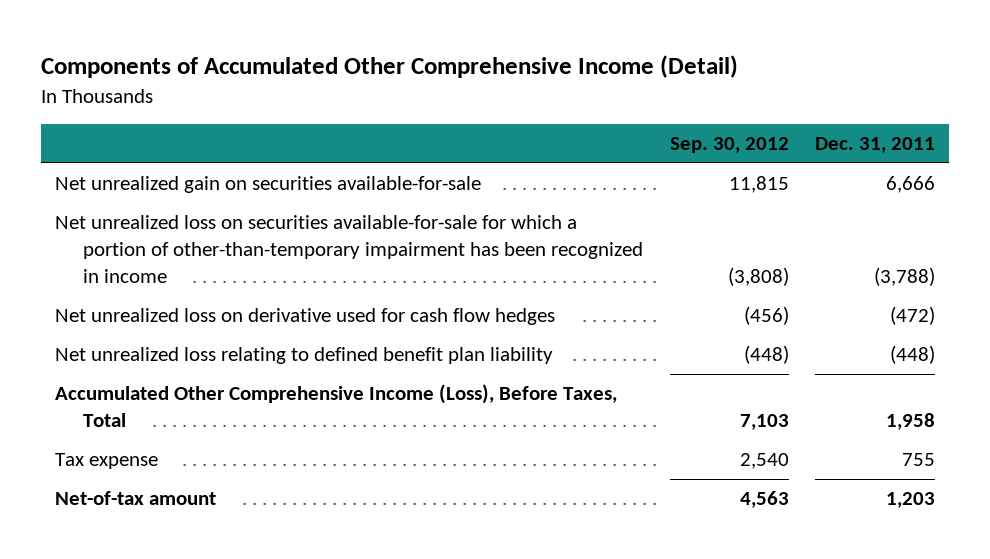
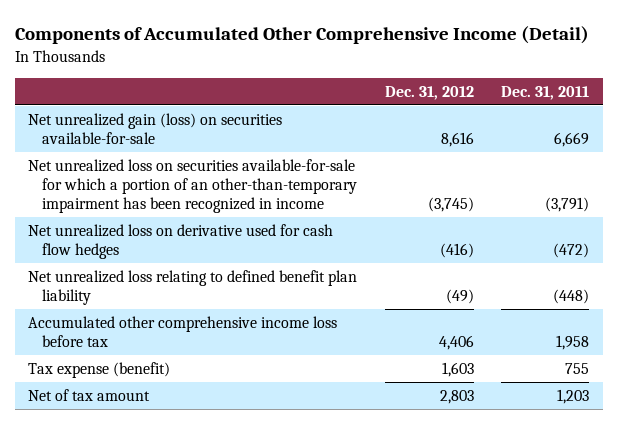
[669,137,789,154] Sep. 30, 2012 -> none
none -> [384,85,474,100] Dec. 31, 2012
[54,176,481,194] Net unrealized gain on securities available-for-sale -> [28,112,283,145] Net unrealized gain (loss) on securities available-for-sale
[886,176,936,194] 6,666 -> [554,132,590,148] 6,669
[54,215,644,284] Net unrealized loss on securities available-for-sale for which a portion of other-than-temporary impairment has been recognized in income -> [28,158,358,214] Net unrealized loss on securities available-for-sale for which a portion of an other-than-temporary impairment has been recognized in income
[874,267,936,287] (3,788) -> [545,197,590,213] (3,791)
[54,384,617,428] Accumulated Other Comprehensive Income (Loss), Before Taxes, Total -> [28,315,338,348] Accumulated other comprehensive income loss before tax
[54,453,158,470] Tax expense -> [28,361,171,378] Tax expense (benefit)
[54,491,216,506] Net-of-tax amount -> [28,388,151,401] Net of tax amount

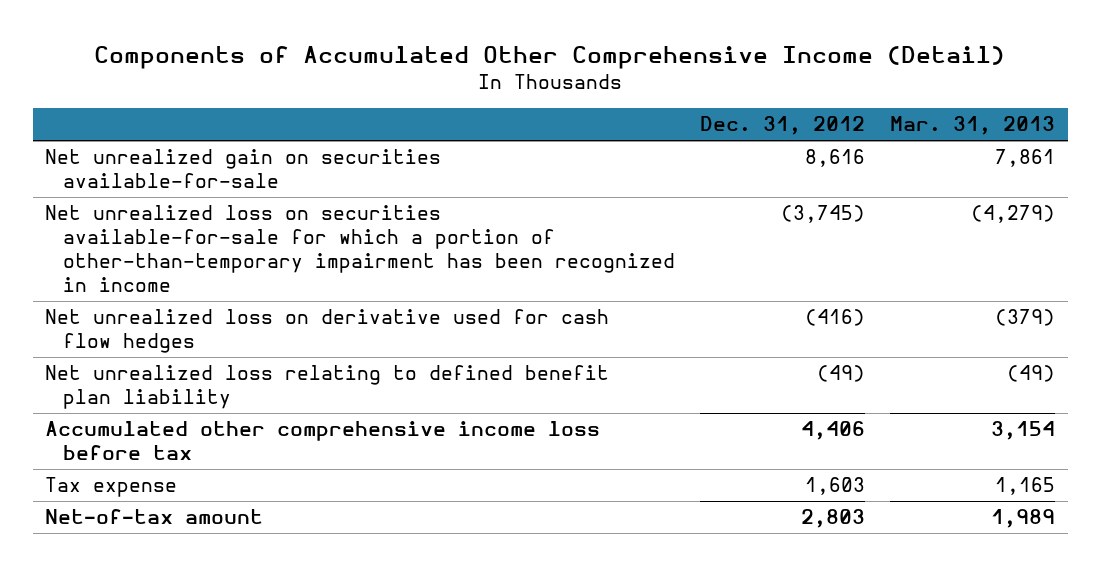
[501,85,590,100] Dec. 31, 2011 -> none
none -> [890,116,1056,136] Mar. 31, 2013
[28,112,283,145] Net unrealized gain (loss) on securities available-for-sale -> [45,149,442,189] Net unrealized gain on securities available-for-sale
[28,158,358,214] Net unrealized loss on securities available-for-sale for which a portion of an other-than-temporary impairment has been recognized in income -> [45,205,676,293] Net unrealized loss on securities available-for-sale for which a portion of other-than-temporary impairment has been recognized in income
[28,361,171,378] Tax expense (benefit) -> [45,477,178,498] Tax expense
[28,388,151,401] Net of tax amount -> [45,509,264,525] Net-of-tax amount

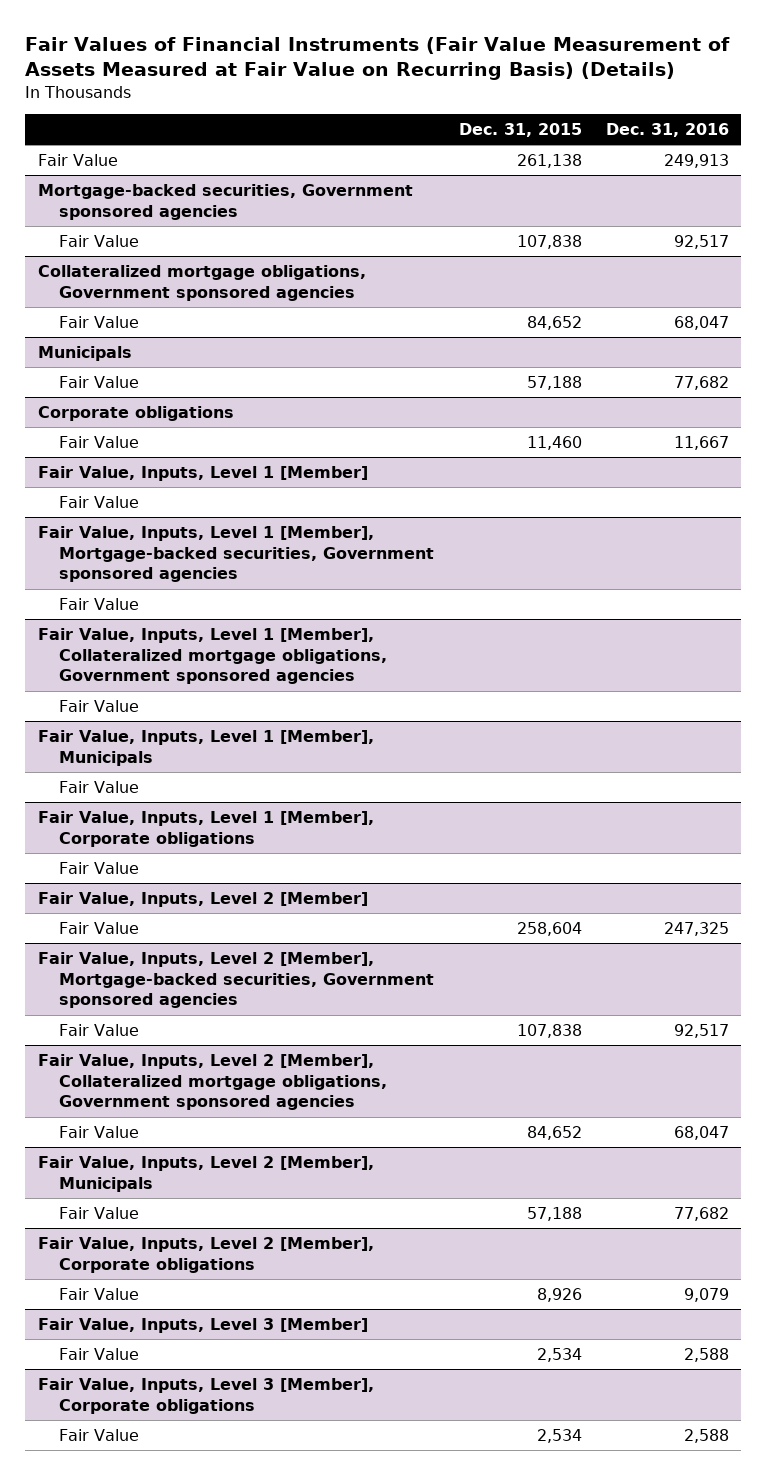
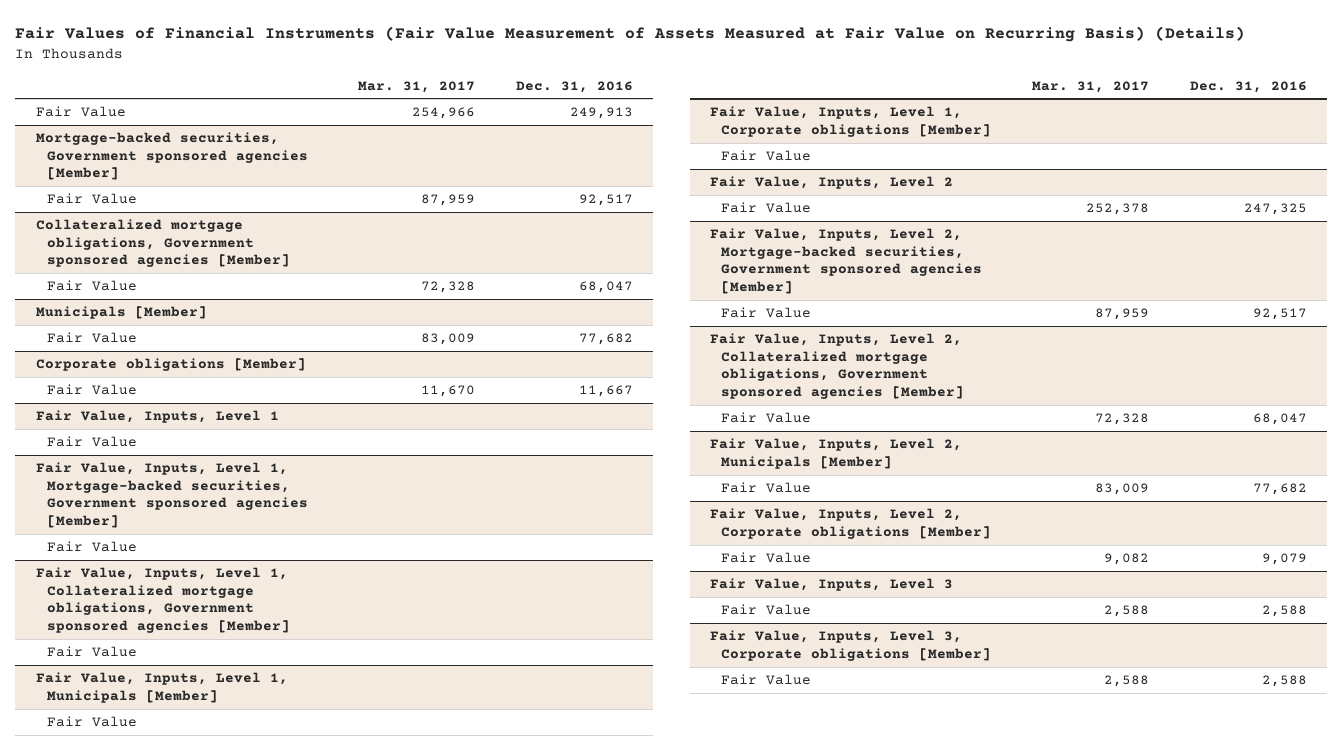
[458,122,582,137] Dec. 31, 2015 -> none
none -> [358,80,476,93] Mar. 31, 2017
[37,184,413,220] Mortgage-backed securities, Government sponsored agencies -> [35,132,309,181] Mortgage-backed securities, Government sponsored agencies [Member]
[37,265,366,301] Collateralized mortgage obligations, Government sponsored agencies -> [35,219,291,268] Collateralized mortgage obligations, Government sponsored agencies [Member]
[37,346,132,362] Municipals -> [35,306,207,320] Municipals [Member]
[37,406,234,422] Corporate obligations -> [35,358,306,372] Corporate obligations [Member]
[37,466,368,482] Fair Value, Inputs, Level 1 [Member] -> [35,410,279,424] Fair Value, Inputs, Level 1
[37,526,435,583] Fair Value, Inputs, Level 1 [Member], Mortgage-backed securities, Government sponsored agencies -> [35,462,309,529] Fair Value, Inputs, Level 1, Mortgage-backed securities, Government sponsored agencies [Member]
[37,628,388,685] Fair Value, Inputs, Level 1 [Member], Collateralized mortgage obligations, Government sponsored agencies -> [35,567,291,634] Fair Value, Inputs, Level 1, Collateralized mortgage obligations, Government sponsored agencies [Member]
[37,730,374,766] Fair Value, Inputs, Level 1 [Member], Municipals -> [35,672,288,703] Fair Value, Inputs, Level 1, Municipals [Member]
[37,811,374,847] Fair Value, Inputs, Level 1 [Member], Corporate obligations -> [710,106,992,137] Fair Value, Inputs, Level 1, Corporate obligations [Member]
[37,892,368,908] Fair Value, Inputs, Level 2 [Member] -> [710,176,954,190] Fair Value, Inputs, Level 2
[37,952,435,1009] Fair Value, Inputs, Level 2 [Member], Mortgage-backed securities, Government sponsored agencies -> [710,228,983,295] Fair Value, Inputs, Level 2, Mortgage-backed securities, Government sponsored agencies [Member]
[37,1054,388,1111] Fair Value, Inputs, Level 2 [Member], Collateralized mortgage obligations, Government sponsored agencies -> [710,333,965,400] Fair Value, Inputs, Level 2, Collateralized mortgage obligations, Government sponsored agencies [Member]
[37,1156,374,1192] Fair Value, Inputs, Level 2 [Member], Municipals -> [710,438,963,469] Fair Value, Inputs, Level 2, Municipals [Member]
[37,1237,374,1273] Fair Value, Inputs, Level 2 [Member], Corporate obligations -> [710,508,992,539] Fair Value, Inputs, Level 2, Corporate obligations [Member]
[37,1318,368,1334] Fair Value, Inputs, Level 3 [Member] -> [710,578,954,592] Fair Value, Inputs, Level 3
[37,1378,374,1414] Fair Value, Inputs, Level 3 [Member], Corporate obligations -> [710,630,992,661] Fair Value, Inputs, Level 3, Corporate obligations [Member]

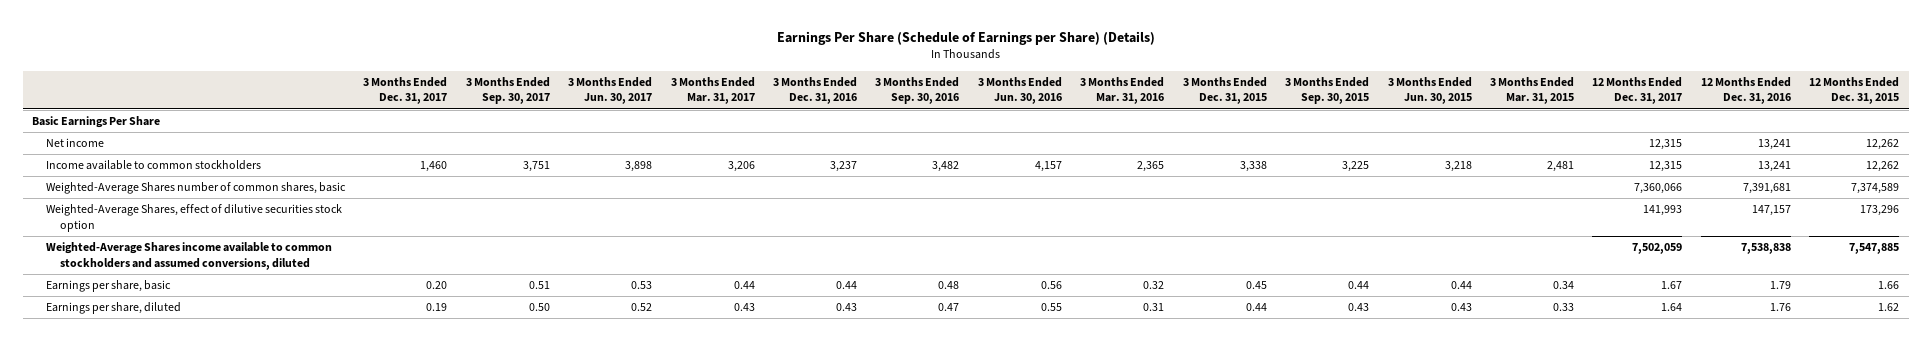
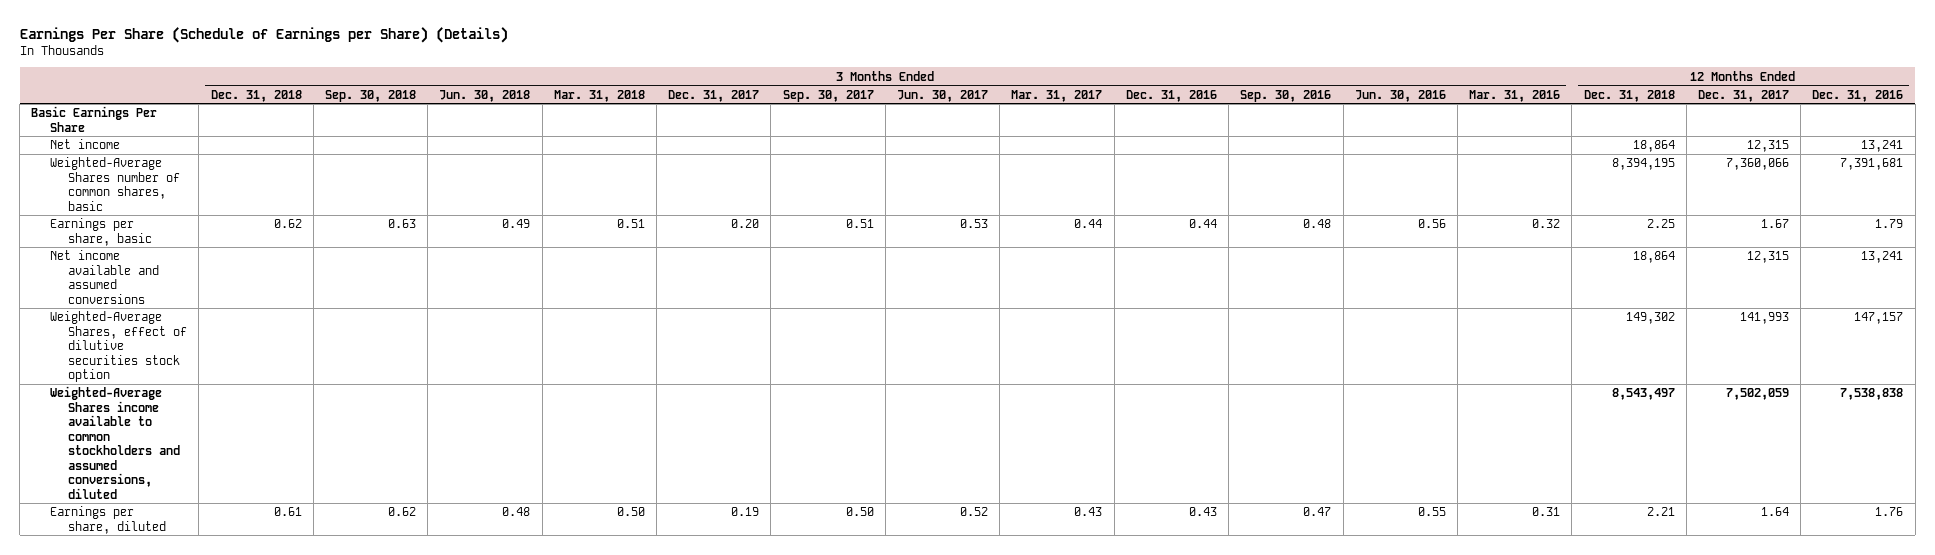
[1182,76,1267,105] 3 Months Ended Dec. 31, 2015 -> none
[1285,76,1370,105] 3 Months Ended Sep. 30, 2015 -> none
[1387,76,1472,105] 3 Months Ended Jun. 30, 2015 -> none
[1490,76,1575,105] 3 Months Ended Mar. 31, 2015 -> none
[1809,76,1900,105] 12 Months Ended Dec. 31, 2015 -> none
none -> [210,89,302,102] Dec. 31, 2018
none -> [325,89,417,102] Sep. 30, 2018
none -> [439,89,531,102] Jun. 30, 2018
none -> [553,89,645,102] Mar. 31, 2018
none -> [1583,89,1675,102] Dec. 31, 2018
[45,160,261,171] Income available to common stockholders -> none
[45,280,171,293] Earnings per share, basic -> [49,218,153,246] Earnings per share, basic
none -> [49,250,160,304] Net income available and assumed conversions

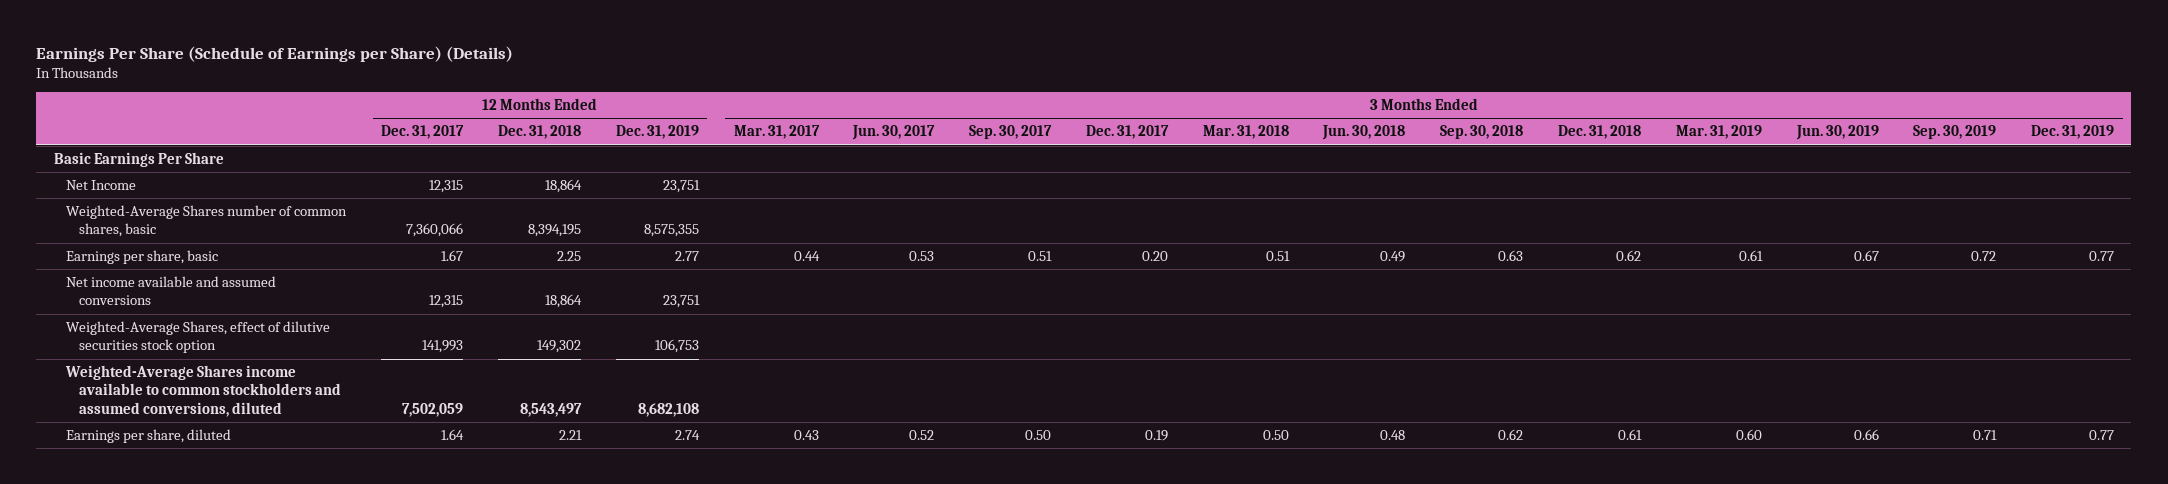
[1125,89,1217,102] Dec. 31, 2016 -> none
[1240,89,1332,102] Sep. 30, 2016 -> none
[1354,89,1446,102] Jun. 30, 2016 -> none
[1469,89,1561,102] Mar. 31, 2016 -> none
[1812,89,1904,102] Dec. 31, 2016 -> none
none -> [615,125,699,140] Dec. 31, 2019
none -> [1675,125,1762,140] Mar. 31, 2019
none -> [1795,125,1879,141] Jun. 30, 2019
none -> [1913,125,1997,140] Sep. 30, 2019
none -> [2031,125,2115,140] Dec. 31, 2019
[49,139,120,150] Net income -> [66,179,137,190] Net Income

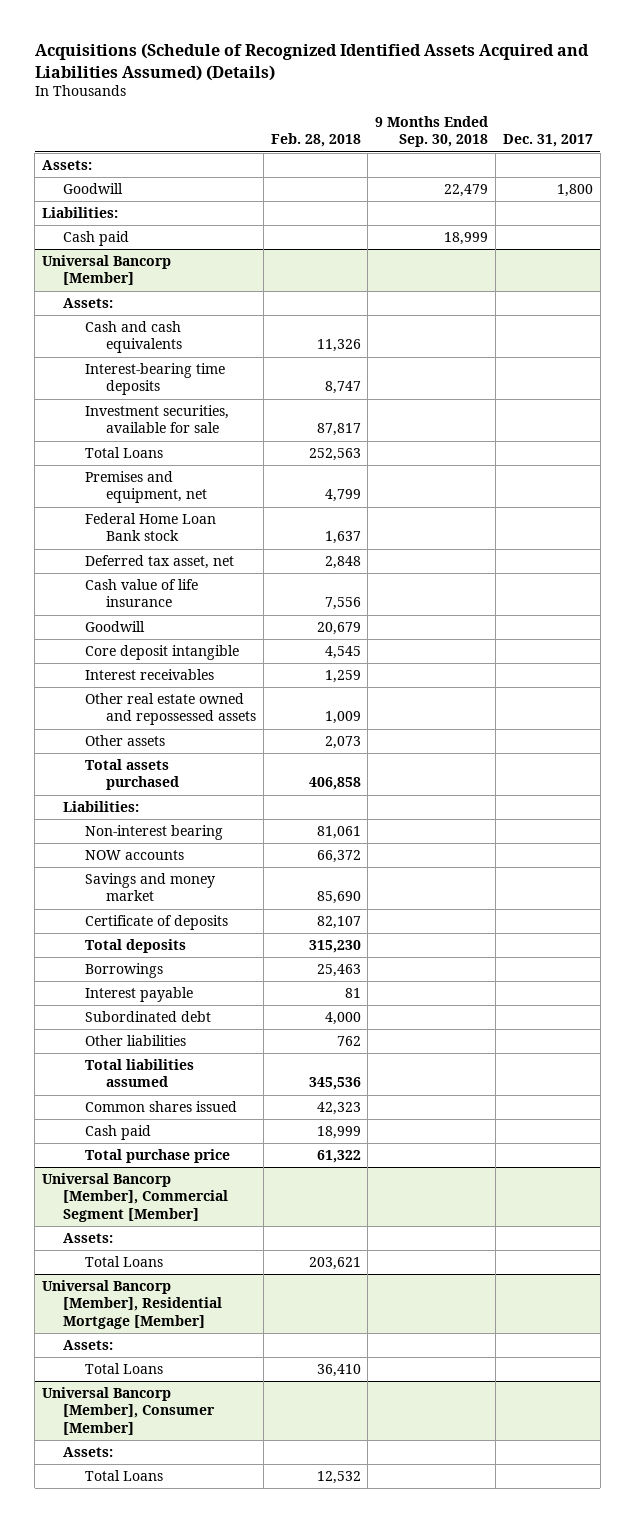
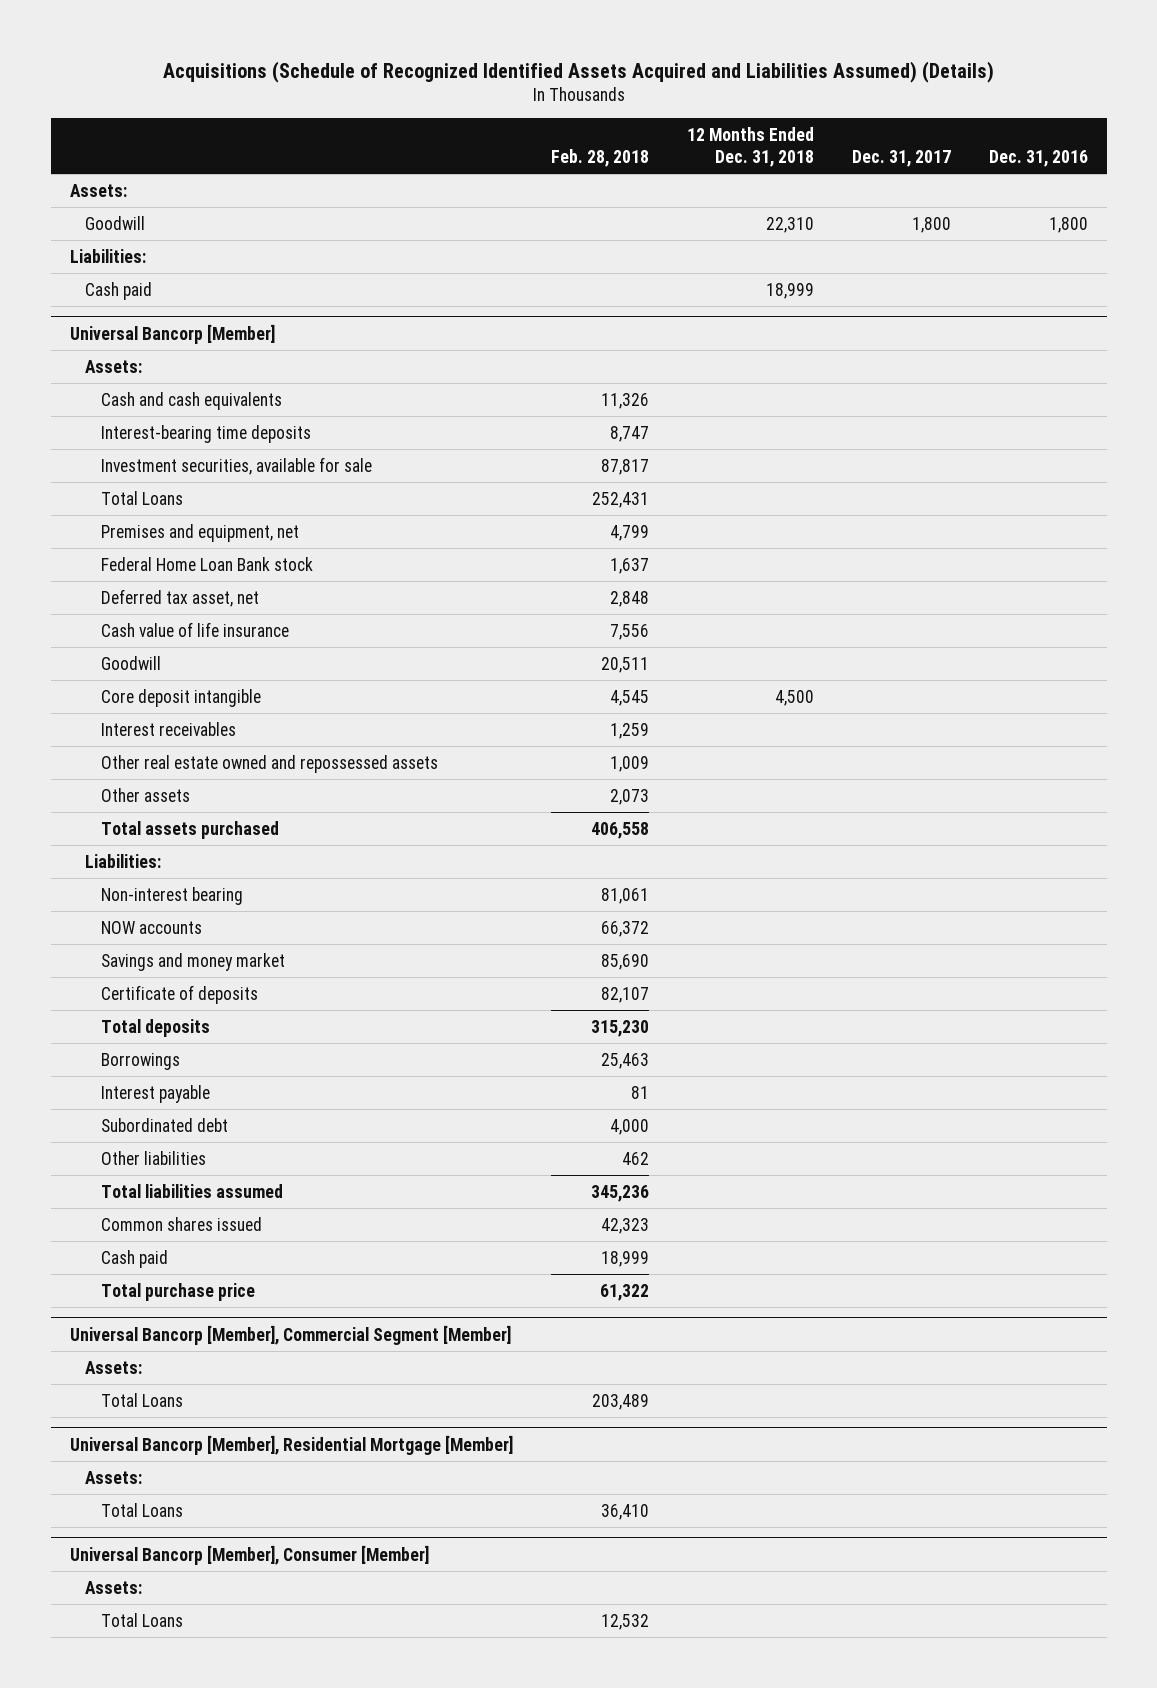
[375,116,489,148] 9 Months Ended Sep. 30, 2018 -> none
none -> [686,127,814,168] 12 Months Ended Dec. 31, 2018
none -> [988,150,1088,168] Dec. 31, 2016
[308,448,361,462] 252,563 -> [591,491,649,508] 252,431
[316,622,361,636] 20,679 -> [600,656,649,673] 20,511
[308,777,361,791] 406,858 -> [590,821,649,839] 406,558
[336,1036,361,1047] 762 -> [621,1151,649,1165] 462
[308,1077,361,1091] 345,536 -> [590,1184,649,1202] 345,236
[308,1257,361,1271] 203,621 -> [591,1393,649,1410] 203,489

